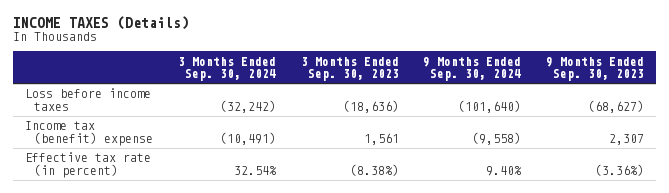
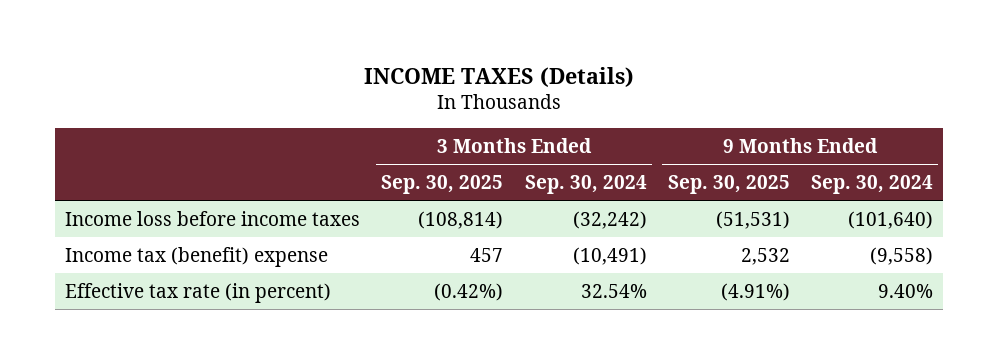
[300,56,399,82] 3 Months Ended Sep. 30, 2023 -> none
[545,56,644,82] 9 Months Ended Sep. 30, 2023 -> none
none -> [381,175,504,195] Sep. 30, 2025
none -> [667,175,790,195] Sep. 30, 2025
[25,88,152,111] Loss before income taxes -> [65,210,361,226] Income loss before income taxes

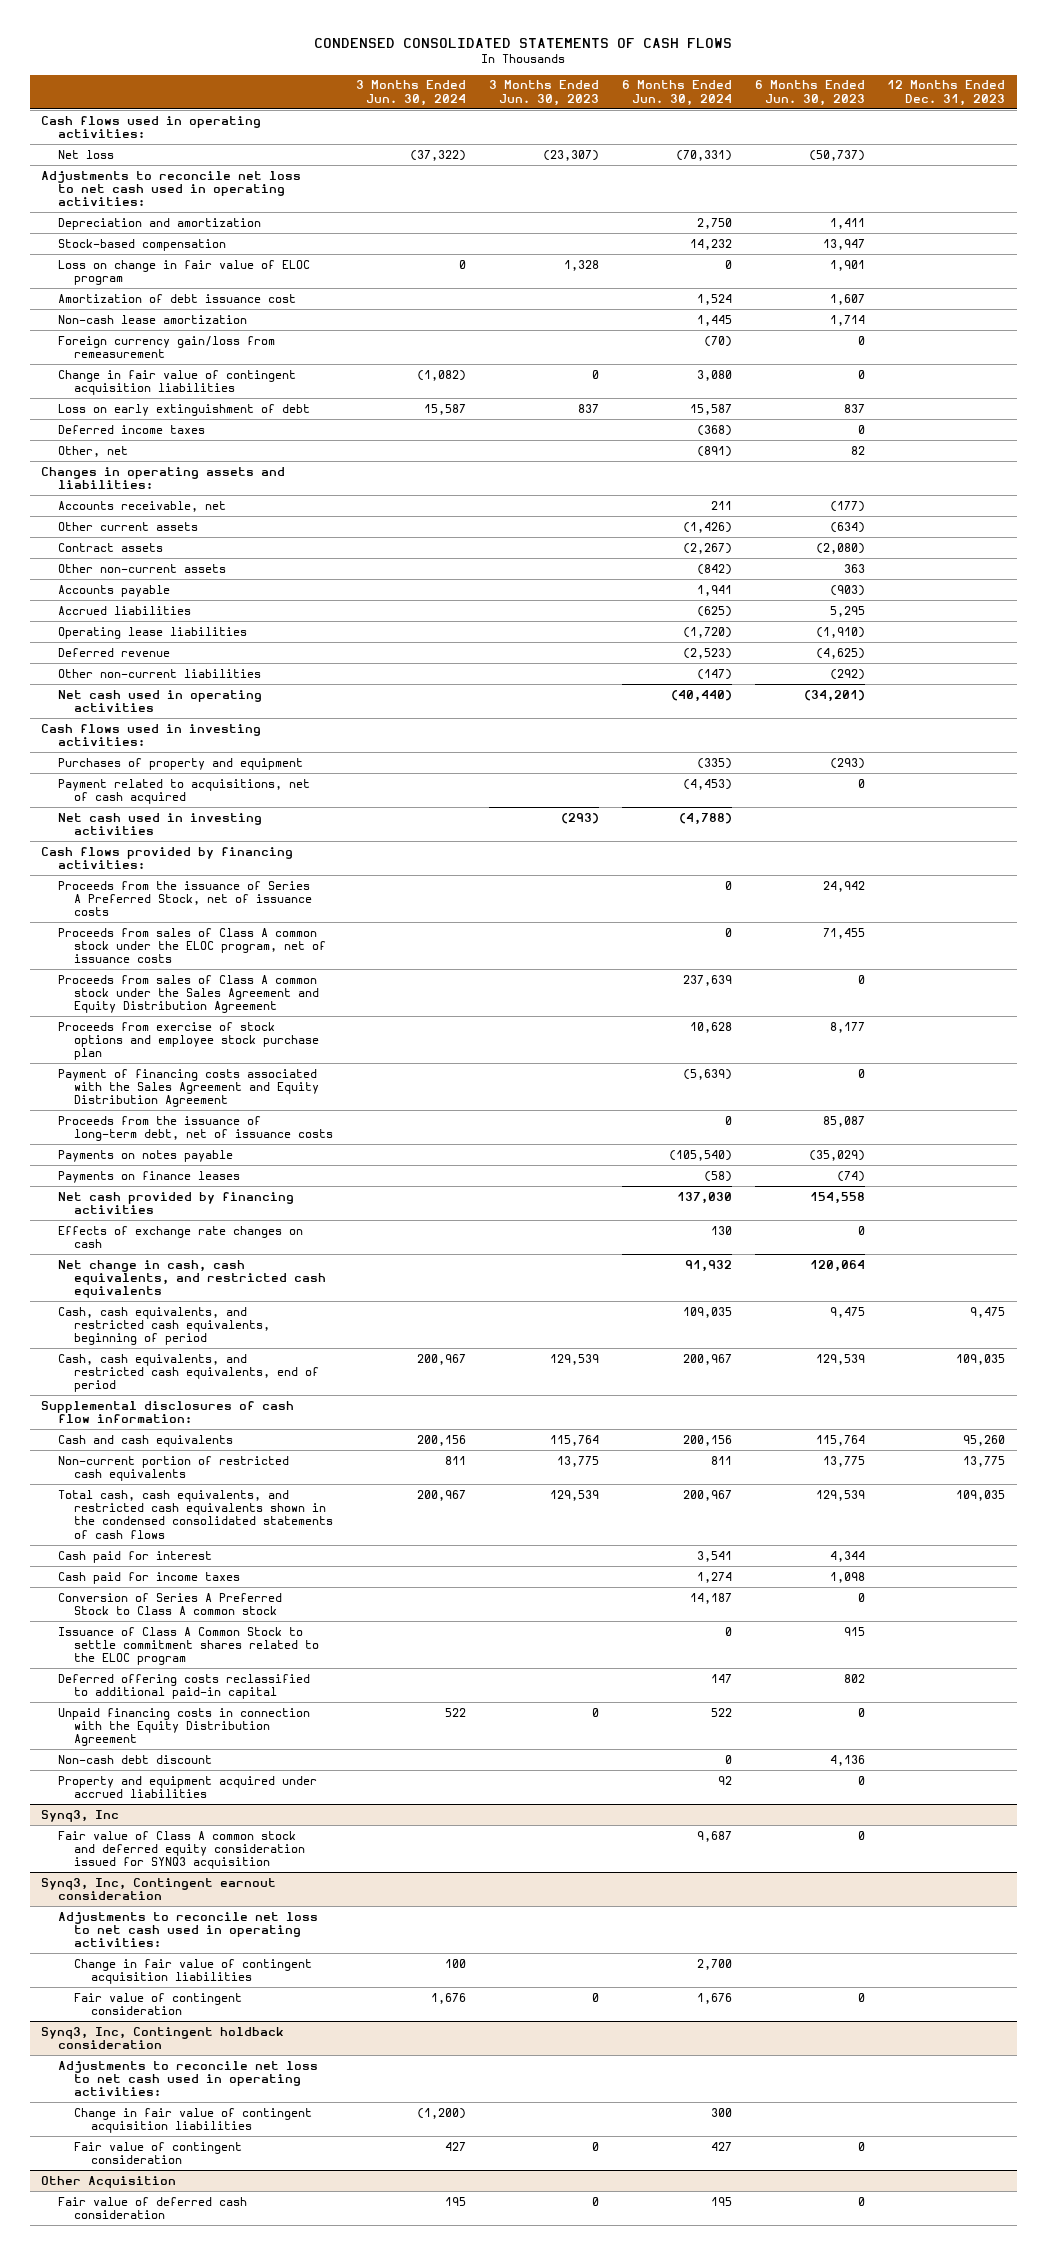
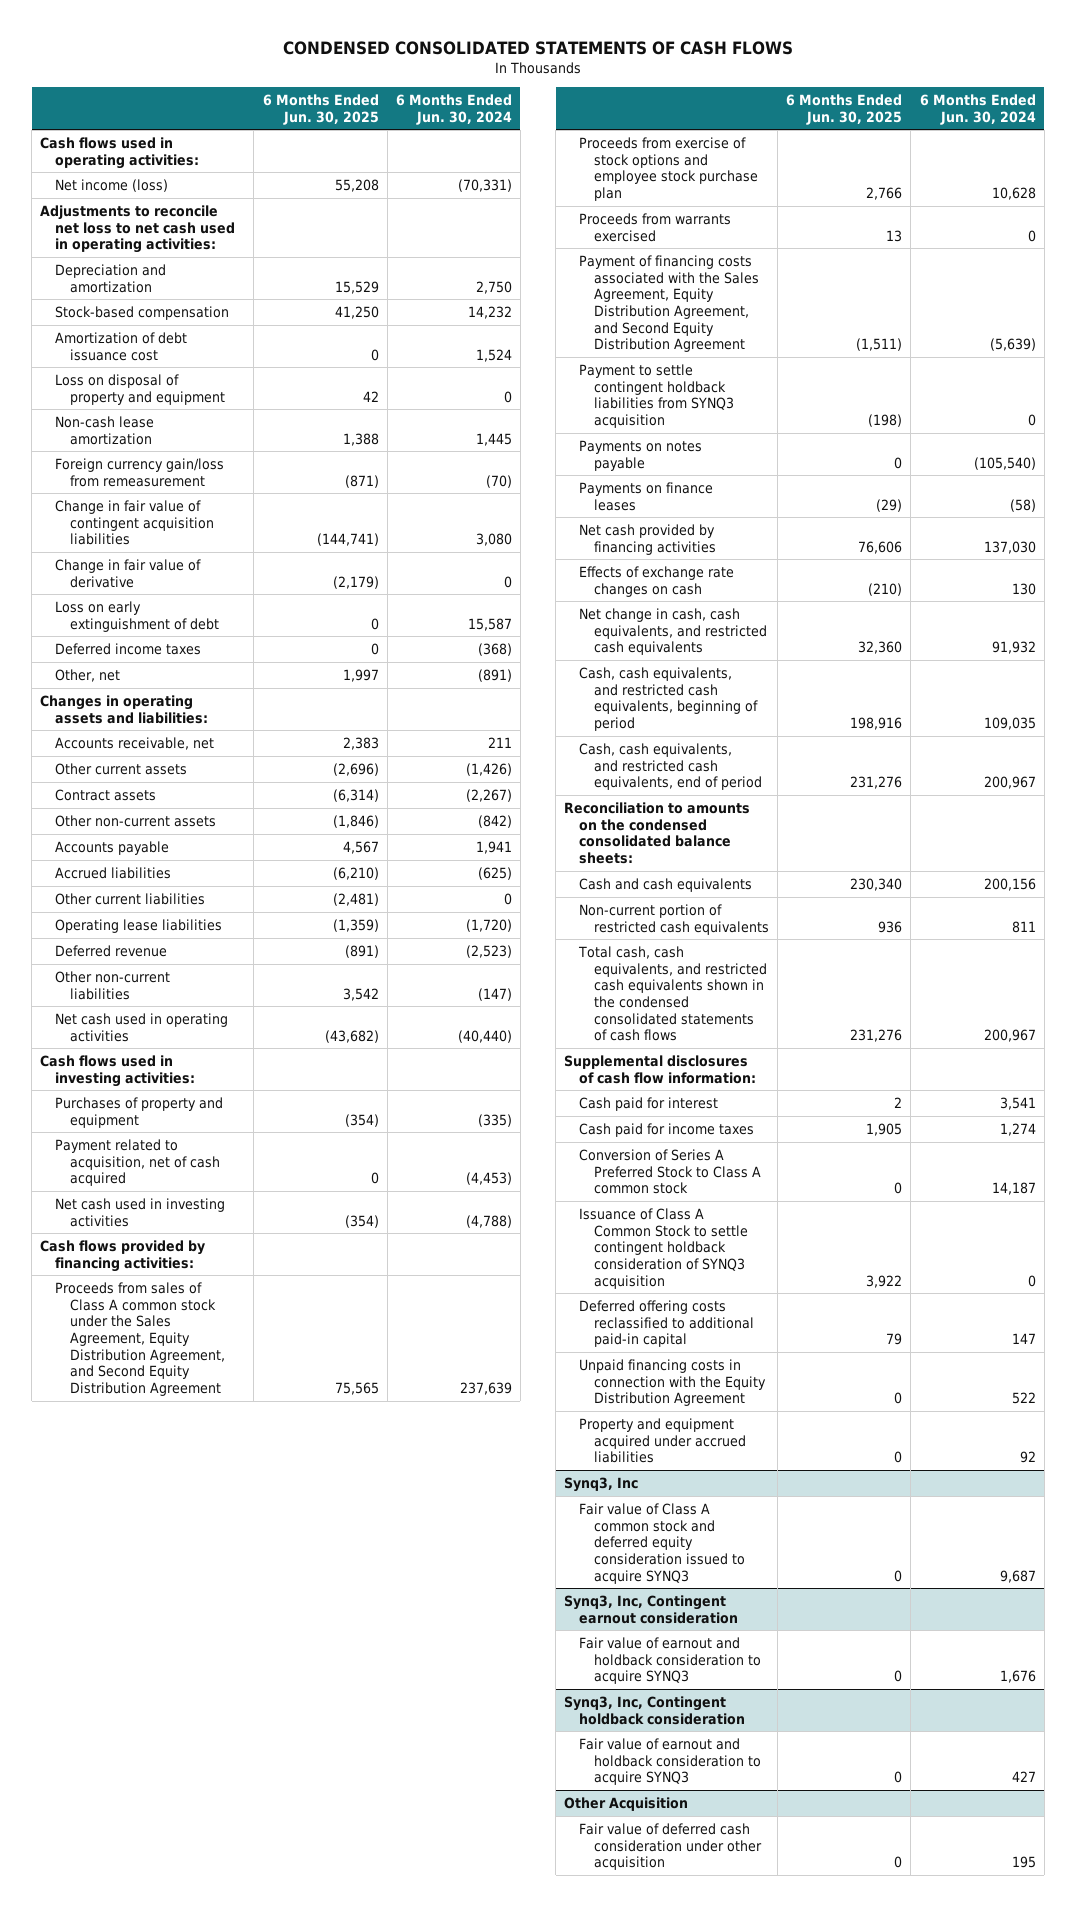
[356,80,467,106] 3 Months Ended Jun. 30, 2024 -> none
[488,80,599,106] 3 Months Ended Jun. 30, 2023 -> none
[754,80,865,106] 6 Months Ended Jun. 30, 2023 -> none
[887,80,1006,106] 12 Months Ended Dec. 31, 2023 -> none
none -> [262,94,379,125] 6 Months Ended Jun. 30, 2025
[57,149,114,159] Net loss -> [55,179,169,193] Net income (loss)
[57,259,310,286] Loss on change in fair value of ELOC program -> none
none -> [55,374,226,405] Loss on disposal of property and equipment
none -> [55,559,202,588] Change in fair value of derivative
none -> [55,893,206,906] Other current liabilities
[57,778,310,805] Payment related to acquisitions, net of cash acquired -> [55,1139,221,1187] Payment related to acquisition, net of cash acquired
[57,880,313,917] Proceeds from the issuance of Series A Preferred Stock, net of issuance costs -> none
[57,927,327,964] Proceeds from sales of Class A common stock under the ELOC program, net of issuance costs -> none
[57,974,320,1014] Proceeds from sales of Class A common stock under the Sales Agreement and Equity Distribution Agreement -> [55,1282,226,1396] Proceeds from sales of Class A common stock under the Sales Agreement, Equity Distribution Agreement, and Second Equity Distribution Agreement
[57,1115,334,1142] Proceeds from the issuance of long-term debt, net of issuance costs -> none
none -> [579,213,732,242] Proceeds from warrants exercised
[57,1068,320,1108] Payment of financing costs associated with the Sales Agreement and Equity Distribution Agreement -> [579,255,760,353] Payment of financing costs associated with the Sales Agreement, Equity Distribution Agreement, and Second Equity Distribution Agreement
none -> [579,364,735,428] Payment to settle contingent holdback liabilities from SYNQ3 acquisition
none -> [564,802,751,864] Reconciliation to amounts on the condensed consolidated balance sheets:
[41,1400,295,1424] Supplemental disclosures of cash flow information: -> [564,1055,757,1084] Supplemental disclosures of cash flow information:
[57,1626,320,1666] Issuance of Class A Common Stock to settle commitment shares related to the ELOC program -> [579,1208,749,1289] Issuance of Class A Common Stock to settle contingent holdback consideration of SYNQ3 acquisition
[57,1754,212,1764] Non-cash debt discount -> none
[57,1830,306,1870] Fair value of Class A common stock and deferred equity consideration issued for SYNQ3 acquisition -> [579,1503,746,1584] Fair value of Class A common stock and deferred equity consideration issued to acquire SYNQ3
[57,1911,318,1948] Adjustments to reconcile net loss to net cash used in operating activities: -> none
[74,1958,313,1985] Change in fair value of contingent acquisition liabilities -> none
[74,1992,243,2016] Fair value of contingent consideration -> [579,1637,762,1685] Fair value of earnout and holdback consideration to acquire SYNQ3
[57,2060,318,2097] Adjustments to reconcile net loss to net cash used in operating activities: -> none
[74,2107,313,2134] Change in fair value of contingent acquisition liabilities -> none
[74,2141,243,2165] Fair value of contingent consideration -> [579,1738,762,1786] Fair value of earnout and holdback consideration to acquire SYNQ3
[57,2196,247,2220] Fair value of deferred cash consideration -> [579,1823,763,1871] Fair value of deferred cash consideration under other acquisition

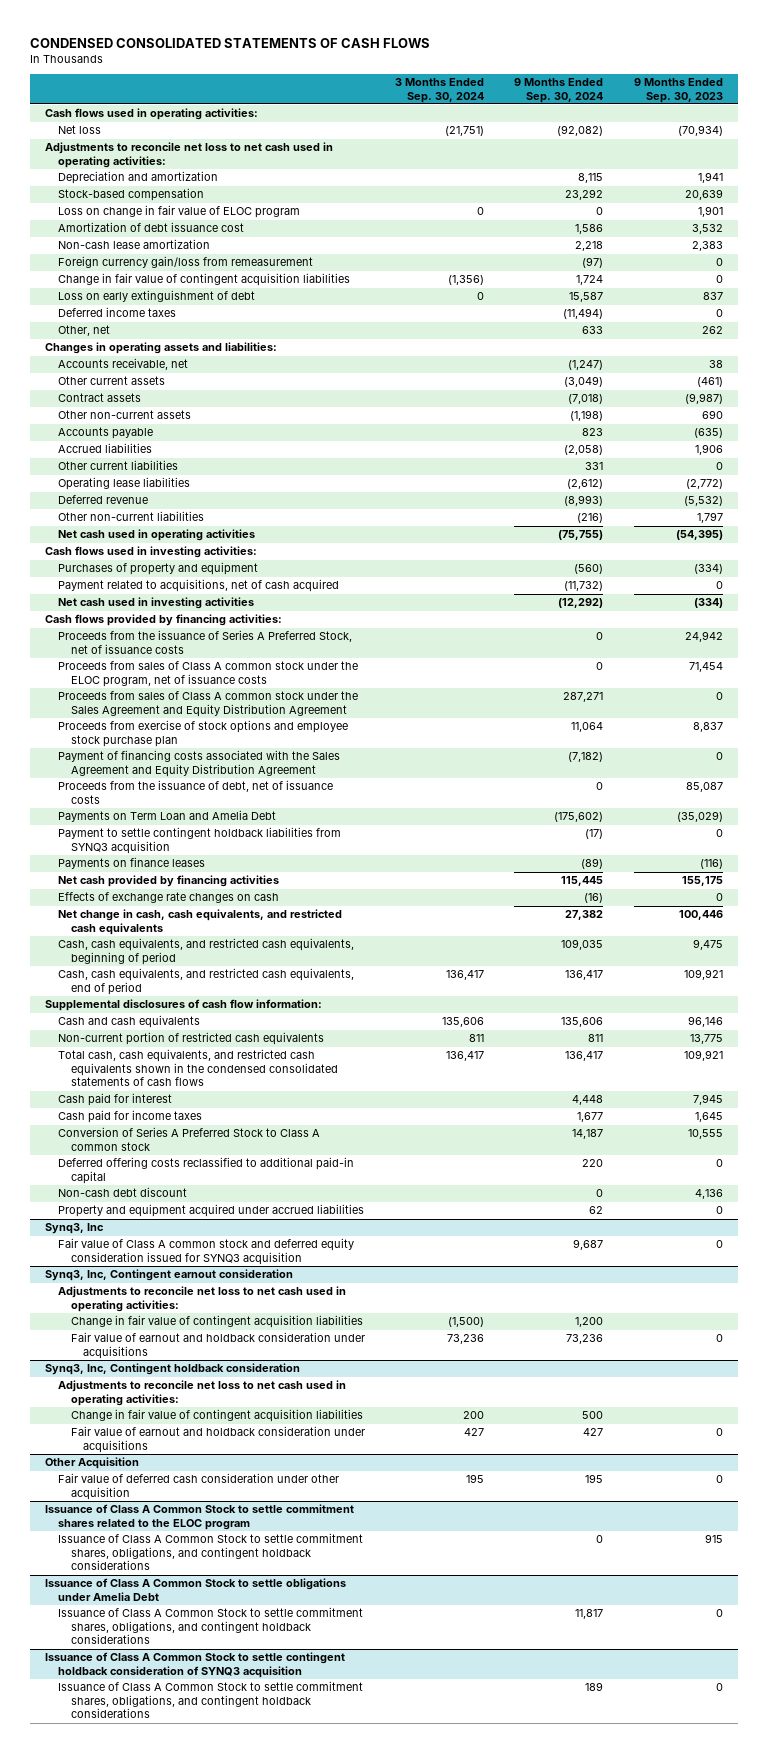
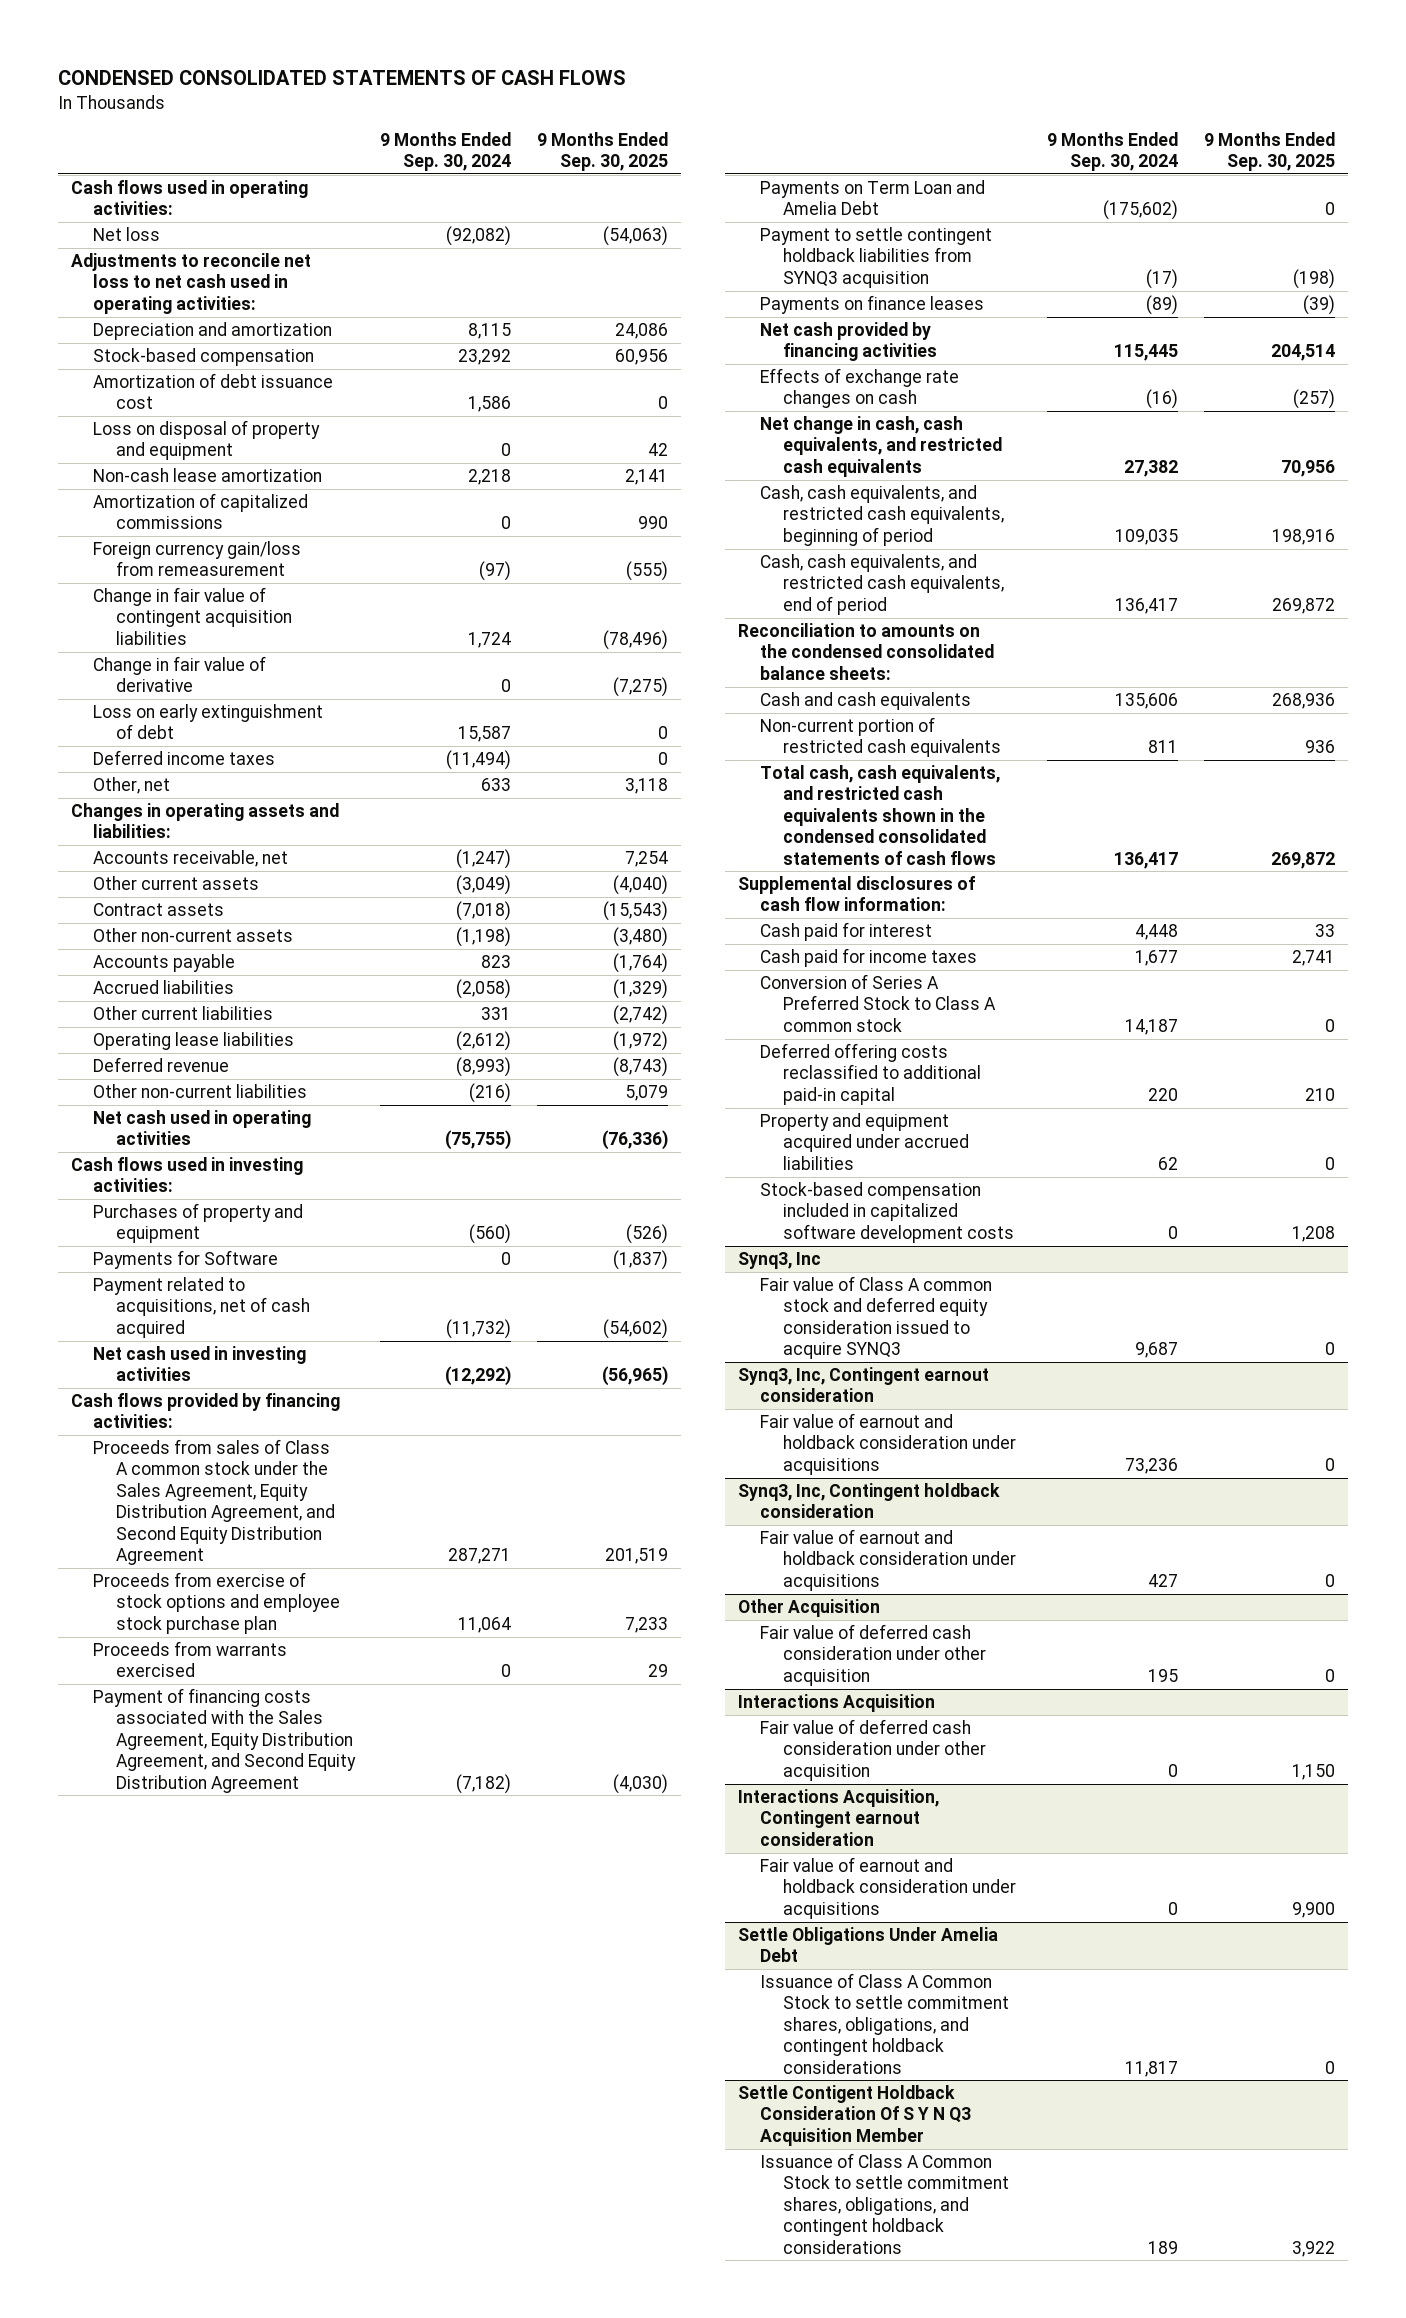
[394,78,484,103] 3 Months Ended Sep. 30, 2024 -> none
[633,78,723,103] 9 Months Ended Sep. 30, 2023 -> none
none -> [537,131,669,172] 9 Months Ended Sep. 30, 2025
[57,205,300,219] Loss on change in fair value of ELOC program -> none
none -> [93,420,321,461] Loss on disposal of property and equipment
none -> [93,493,309,530] Amortization of capitalized commissions
none -> [93,656,267,693] Change in fair value of derivative
none -> [93,1250,279,1270] Payments for Software
[57,630,352,654] Proceeds from the issuance of Series A Preferred Stock, net of issuance costs -> none
[57,661,358,687] Proceeds from sales of Class A common stock under the ELOC program, net of issuance costs -> none
[57,691,358,717] Proceeds from sales of Class A common stock under the Sales Agreement and Equity Distribution Agreement -> [93,1439,335,1565] Proceeds from sales of Class A common stock under the Sales Agreement, Equity Distribution Agreement, and Second Equity Distribution Agreement
[57,780,333,804] Proceeds from the issuance of debt, net of issuance costs -> none
none -> [93,1641,288,1678] Proceeds from warrants exercised
[57,750,340,777] Payment of financing costs associated with the Sales Agreement and Equity Distribution Agreement -> [93,1688,356,1793] Payment of financing costs associated with the Sales Agreement, Equity Distribution Agreement, and Second Equity Distribution Agreement
none -> [737,623,995,680] Reconciliation to amounts on the condensed consolidated balance sheets:
[45,999,323,1012] Supplemental disclosures of cash flow information: -> [737,876,975,912] Supplemental disclosures of cash flow information:
[57,1187,187,1198] Non-cash debt discount -> none
none -> [760,1182,1014,1243] Stock-based compensation included in capitalized software development costs
[57,1238,354,1265] Fair value of Class A common stock and deferred equity consideration issued for SYNQ3 acquisition -> [760,1276,993,1360] Fair value of Class A common stock and deferred equity consideration issued to acquire SYNQ3
[57,1286,346,1312] Adjustments to reconcile net loss to net cash used in operating activities: -> none
[70,1315,363,1329] Change in fair value of contingent acquisition liabilities -> none
[57,1380,346,1406] Adjustments to reconcile net loss to net cash used in operating activities: -> none
[70,1409,363,1423] Change in fair value of contingent acquisition liabilities -> none
[45,1504,355,1530] Issuance of Class A Common Stock to settle commitment shares related to the ELOC program -> none
[57,1533,363,1571] Issuance of Class A Common Stock to settle commitment shares, obligations, and contingent holdback considerations -> none
none -> [737,1694,935,1713] Interactions Acquisition
none -> [760,1719,986,1781] Fair value of deferred cash consideration under other acquisition
none -> [737,1789,939,1846] Interactions Acquisition, Contingent earnout consideration
none -> [760,1857,1016,1919] Fair value of earnout and holdback consideration under acquisitions
[45,1578,347,1601] Issuance of Class A Common Stock to settle obligations under Amelia Debt -> [737,1927,998,1963] Settle Obligations Under Amelia Debt
[45,1652,346,1678] Issuance of Class A Common Stock to settle contingent holdback consideration of SYNQ3 acquisition -> none
none -> [737,2085,972,2146] Settle Contigent Holdback Consideration Of S Y N Q3 Acquisition Member

